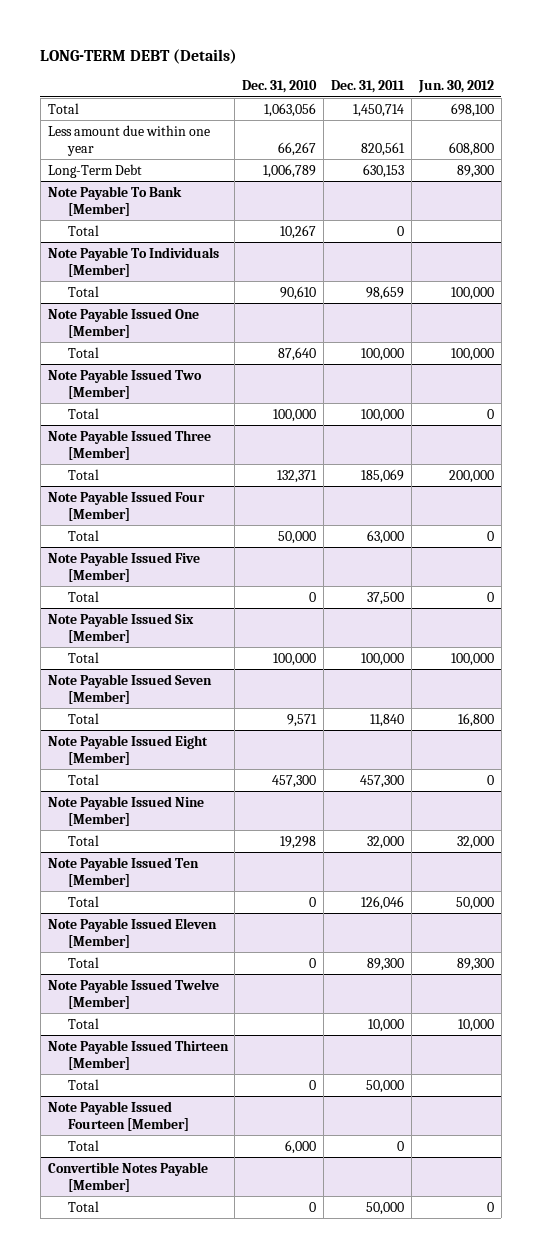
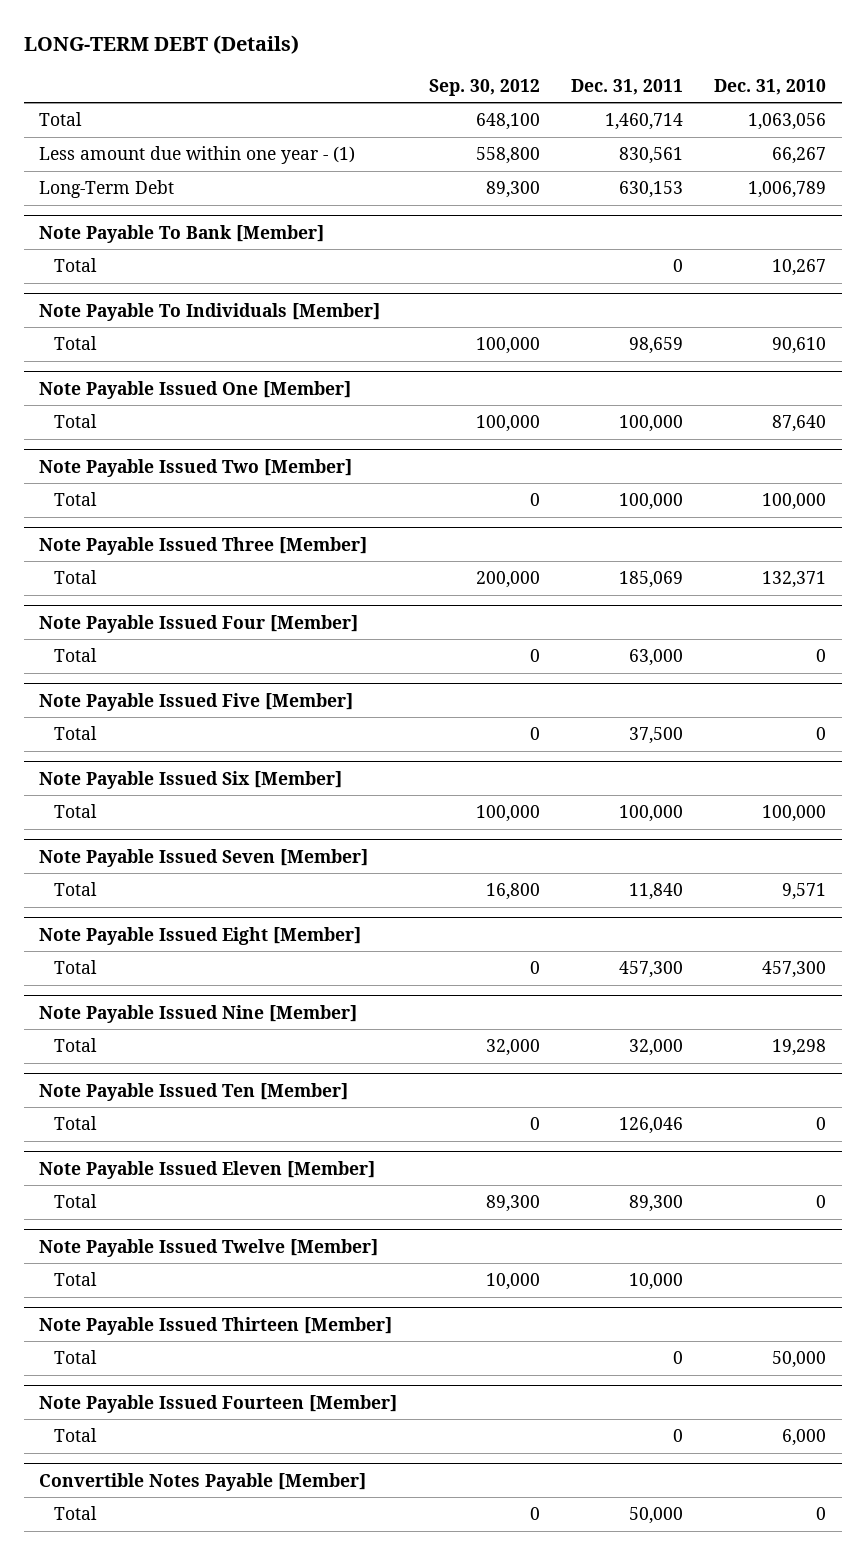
[417,80,494,94] Jun. 30, 2012 -> none
none -> [428,78,540,96] Sep. 30, 2012
[352,103,404,117] 1,450,714 -> [604,113,683,131] 1,460,714
[47,124,210,156] Less amount due within one year -> [39,146,356,165] Less amount due within one year - (1)
[360,141,405,156] 820,561 -> [618,147,683,165] 830,561
[278,530,317,544] 50,000 -> [816,649,827,663] 0
[309,1079,317,1090] 0 -> [772,1351,827,1369] 50,000
[365,1079,404,1093] 50,000 -> [672,1351,683,1365] 0

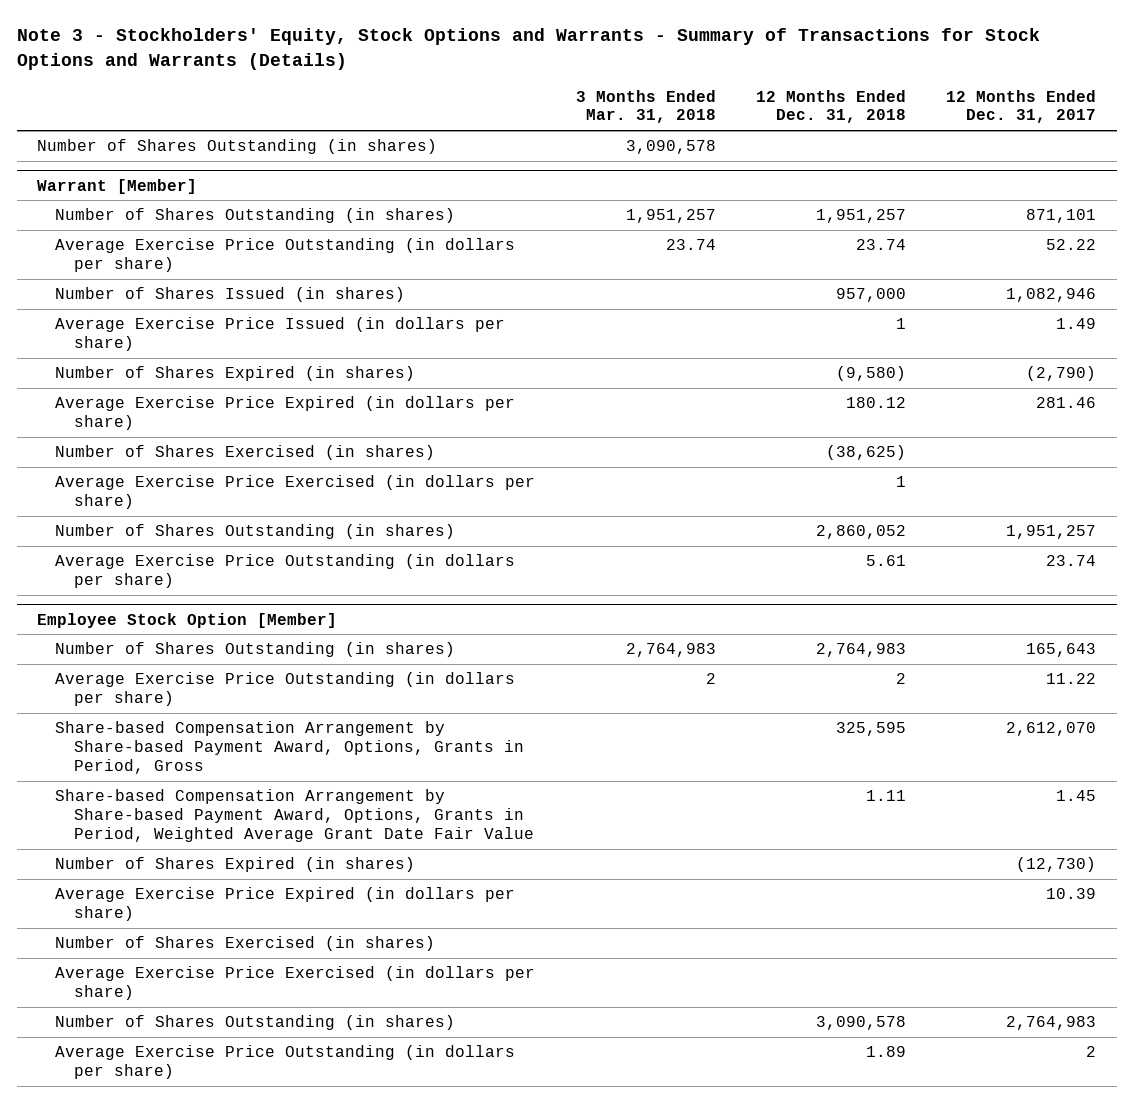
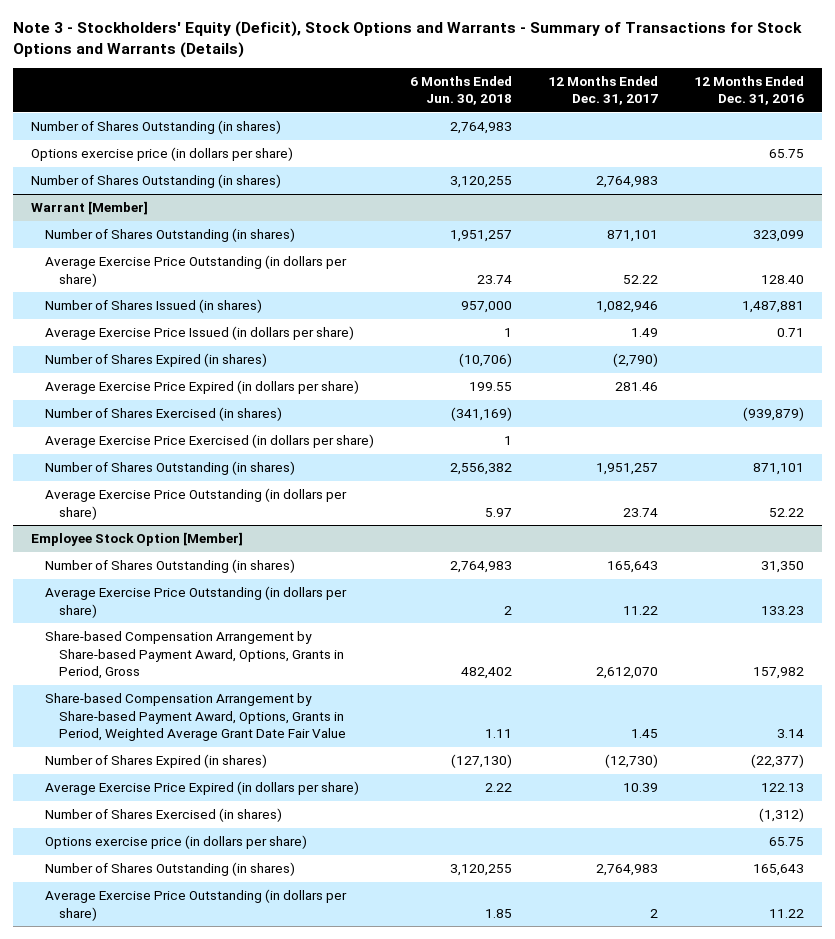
[16,28,1040,70] Note 3 - Stockholders' Equity, Stock Options and Warrants - Summary of Transactions for Stock Options and Warrants (Details) -> [12,21,802,59] Note 3 - Stockholders' Equity (Deficit), Stock Options and Warrants - Summary of Transactions for Stock Options and Warrants (Details)
[575,89,716,124] 3 Months Ended Mar. 31, 2018 -> none
[756,89,907,124] 12 Months Ended Dec. 31, 2018 -> none
none -> [410,75,513,106] 6 Months Ended Jun. 30, 2018
none -> [694,75,805,106] 12 Months Ended Dec. 31, 2016
none -> [30,147,293,162] Options exercise price (in dollars per share)
none -> [30,174,281,189] Number of Shares Outstanding (in shares)
[55,966,536,1001] Average Exercise Price Exercised (in dollars per share) -> [44,835,307,850] Options exercise price (in dollars per share)

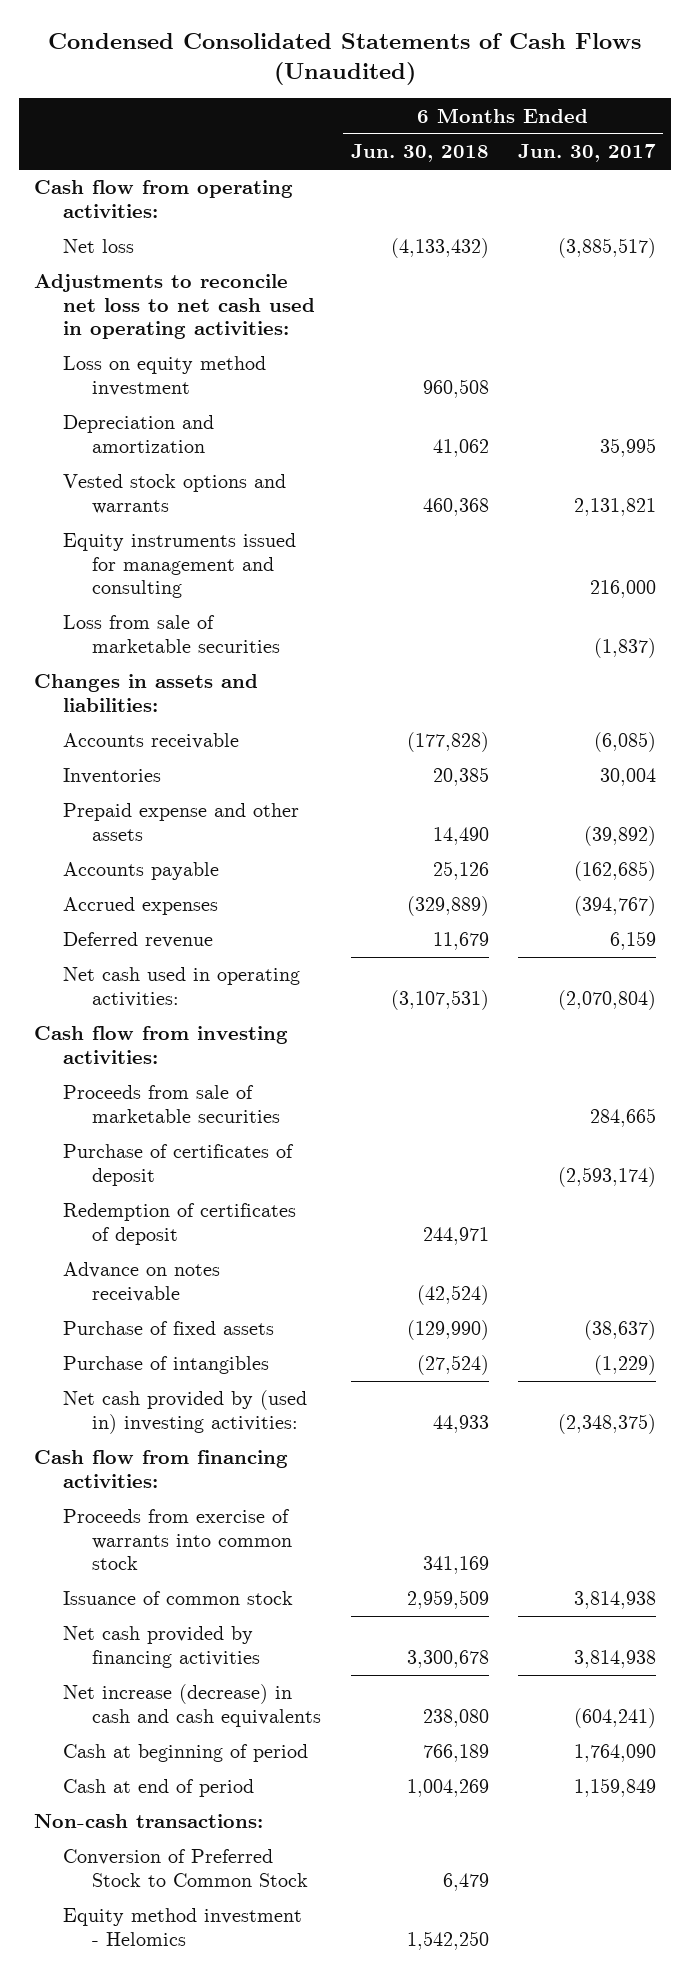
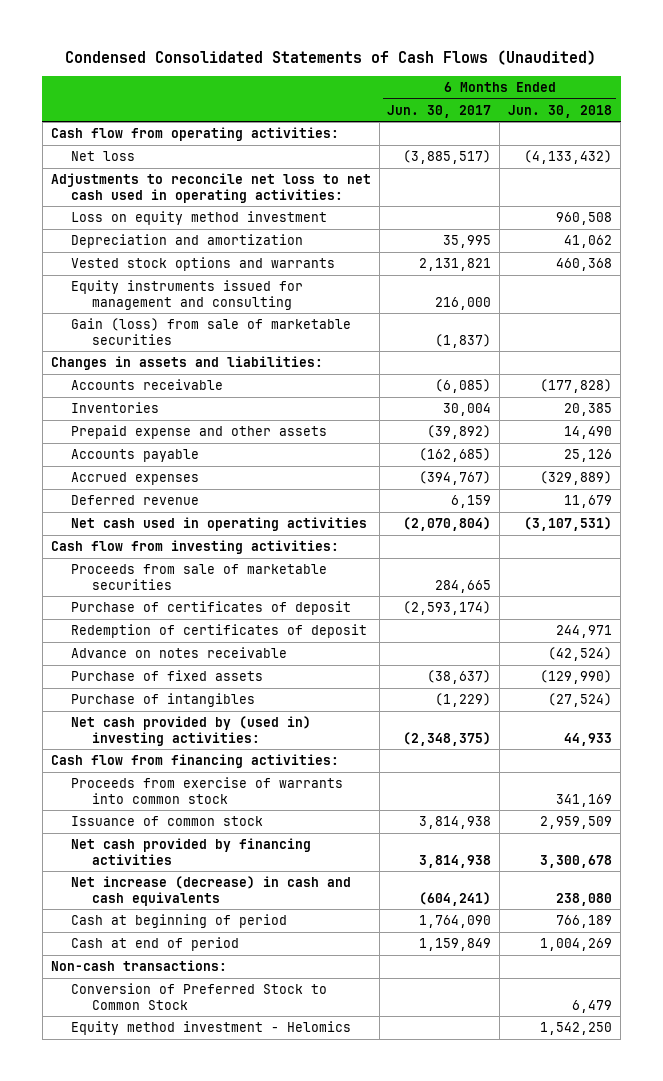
[63,615,281,653] Loss from sale of marketable securities -> [71,318,352,345] Gain (loss) from sale of marketable securities
[63,967,301,1007] Net cash used in operating activities: -> [71,517,368,532] Net cash used in operating activities

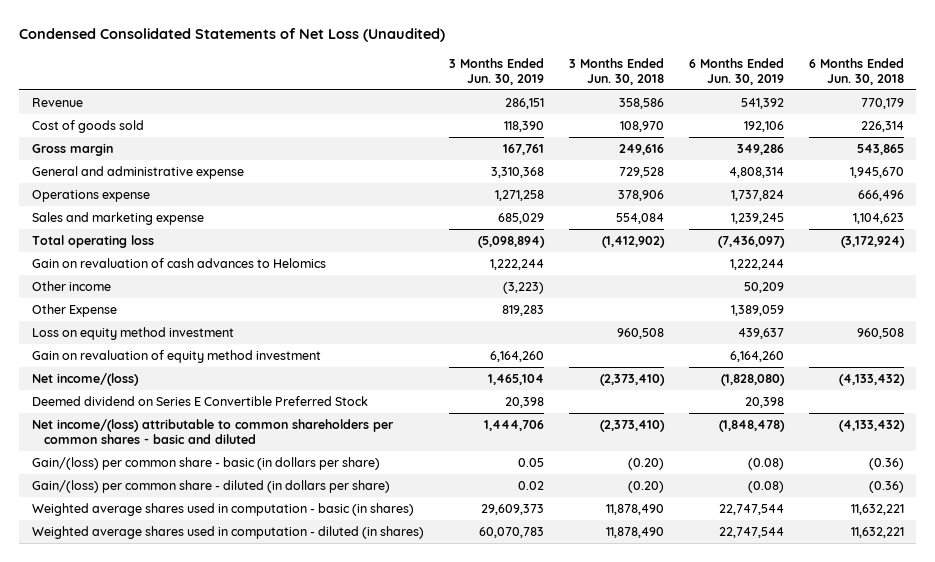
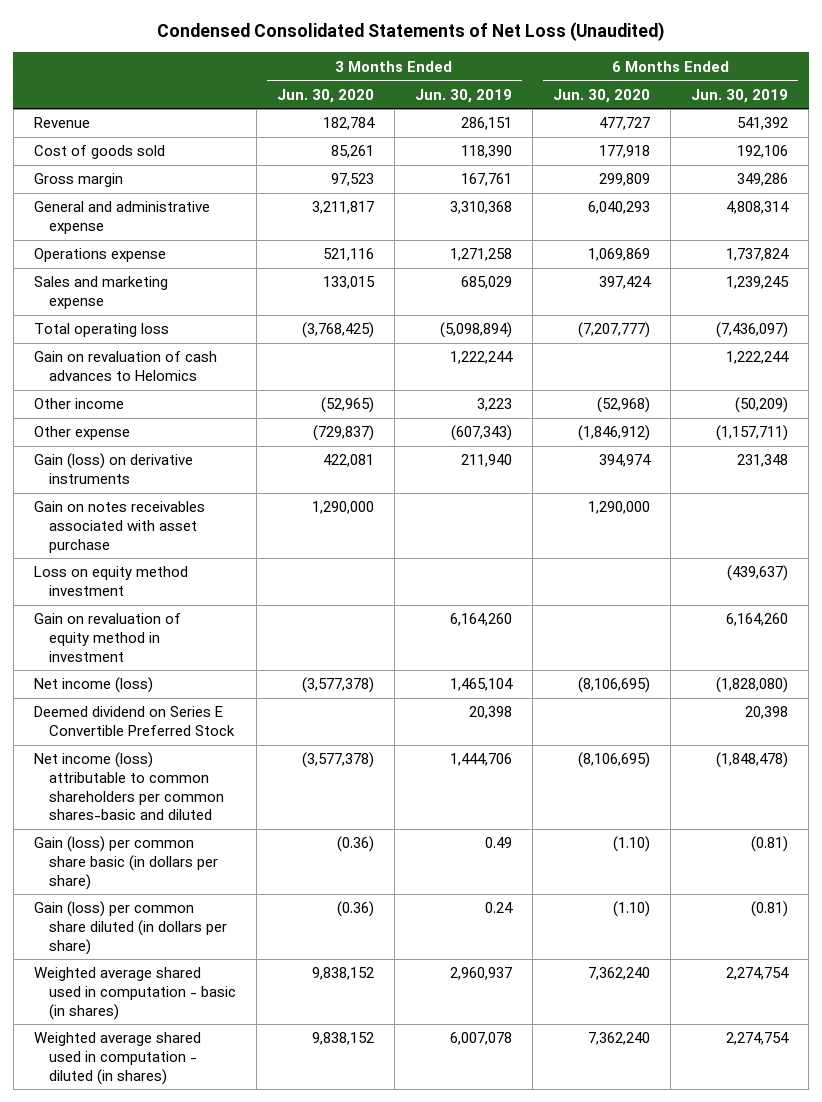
[568,57,664,85] 3 Months Ended Jun. 30, 2018 -> none
[808,57,904,85] 6 Months Ended Jun. 30, 2018 -> none
none -> [276,88,374,103] Jun. 30, 2020
none -> [553,88,651,103] Jun. 30, 2020
[502,281,544,294] (3,223) -> [477,398,513,412] 3,223
[743,281,784,293] 50,209 -> [735,397,789,414] (50,209)
[31,303,117,317] Other Expense -> [33,426,130,441] Other expense
[501,304,544,316] 819,283 -> [451,425,513,442] (607,343)
[730,304,784,316] 1,389,059 -> [716,425,789,442] (1,157,711)
none -> [33,453,193,484] Gain (loss) on derivative instruments
none -> [33,501,205,553] Gain on notes receivables associated with asset purchase
[737,327,784,339] 439,637 -> [727,565,789,582] (439,637)
[31,349,321,363] Gain on revaluation of equity method investment -> [33,613,181,662] Gain on revaluation of equity method in investment
[31,372,139,386] Net income/(loss) -> [33,677,153,694] Net income (loss)
[31,418,394,445] Net income/(loss) attributable to common shareholders per common shares - basic and diluted -> [33,752,224,821] Net income (loss) attributable to common shareholders per common shares-basic and diluted
[31,456,380,470] Gain/(loss) per common share - basic (in dollars per share) -> [33,836,218,890] Gain (loss) per common share basic (in dollars per share)
[517,457,544,467] 0.05 -> [485,837,513,849] 0.49
[747,457,784,470] (0.08) -> [751,836,789,853] (0.81)
[31,479,390,493] Gain/(loss) per common share - diluted (in dollars per share) -> [33,901,227,955] Gain (loss) per common share diluted (in dollars per share)
[517,480,544,490] 0.02 -> [485,902,514,914] 0.24
[747,480,784,493] (0.08) -> [751,901,789,918] (0.81)
[31,502,414,516] Weighted average shares used in computation - basic (in shares) -> [33,967,236,1020] Weighted average shared used in computation - basic (in shares)
[480,503,544,515] 29,609,373 -> [450,967,513,981] 2,960,937
[718,503,784,515] 22,747,544 -> [726,967,790,981] 2,274,754
[31,525,424,539] Weighted average shares used in computation - diluted (in shares) -> [33,1032,201,1085] Weighted average shared used in computation - diluted (in shares)
[478,526,544,538] 60,070,783 -> [450,1032,513,1046] 6,007,078
[718,526,784,538] 22,747,544 -> [726,1032,790,1046] 2,274,754

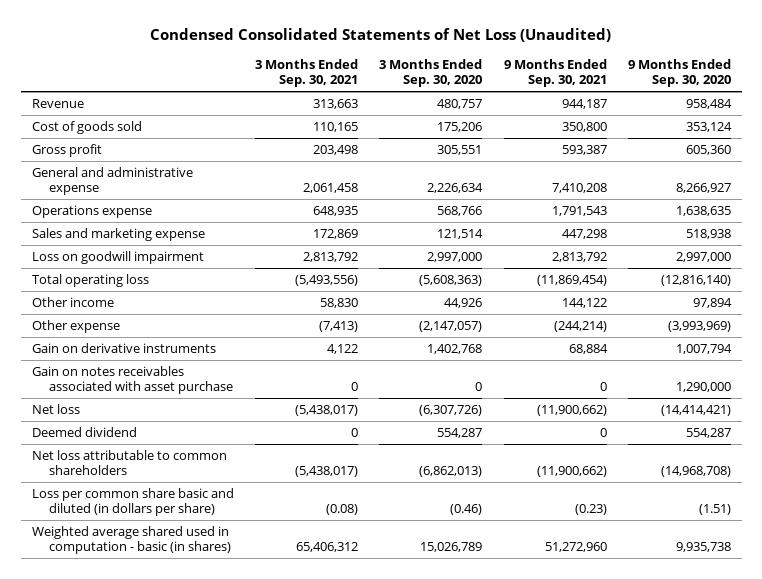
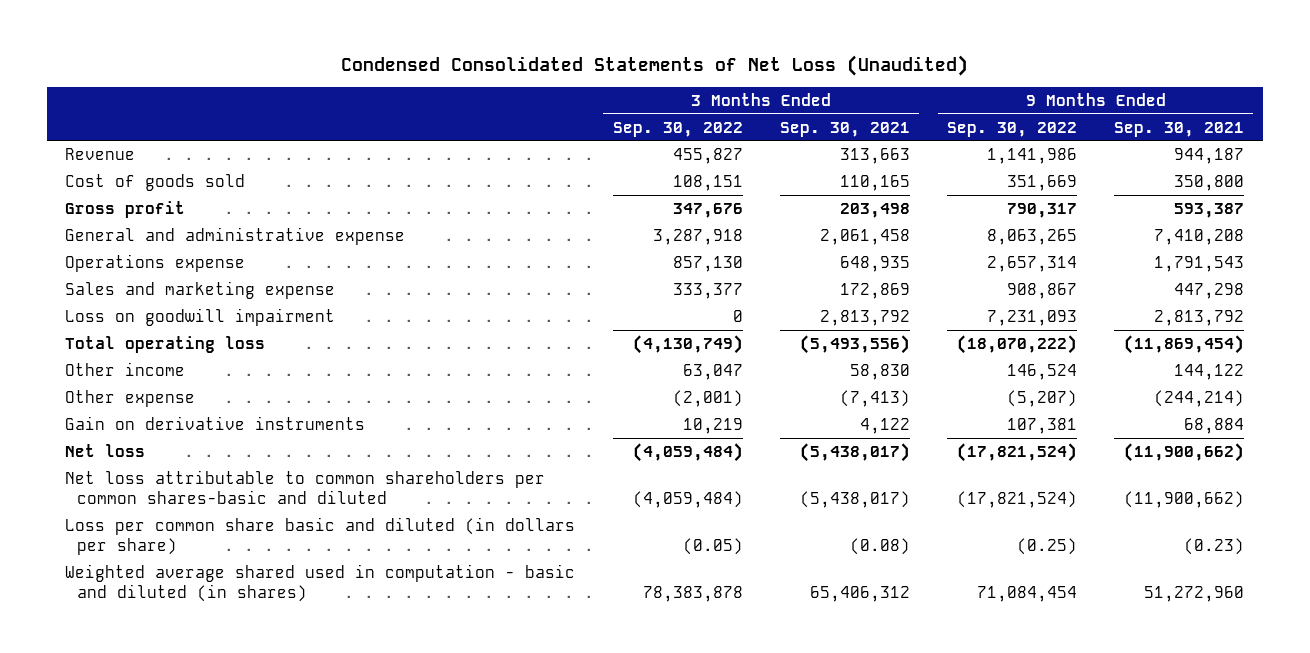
[379,58,483,88] 3 Months Ended Sep. 30, 2020 -> none
[627,58,731,88] 9 Months Ended Sep. 30, 2020 -> none
none -> [612,121,743,137] Sep. 30, 2022
none -> [946,121,1077,137] Sep. 30, 2022
[31,365,233,395] Gain on notes receivables associated with asset purchase -> none
[31,426,137,437] Deemed dividend -> none
[31,449,227,476] Net loss attributable to common shareholders -> [65,469,546,504] Net loss attributable to common shareholders per common shares-basic and diluted
[31,525,231,555] Weighted average shared used in computation - basic (in shares) -> [65,563,576,602] Weighted average shared used in computation - basic and diluted (in shares)

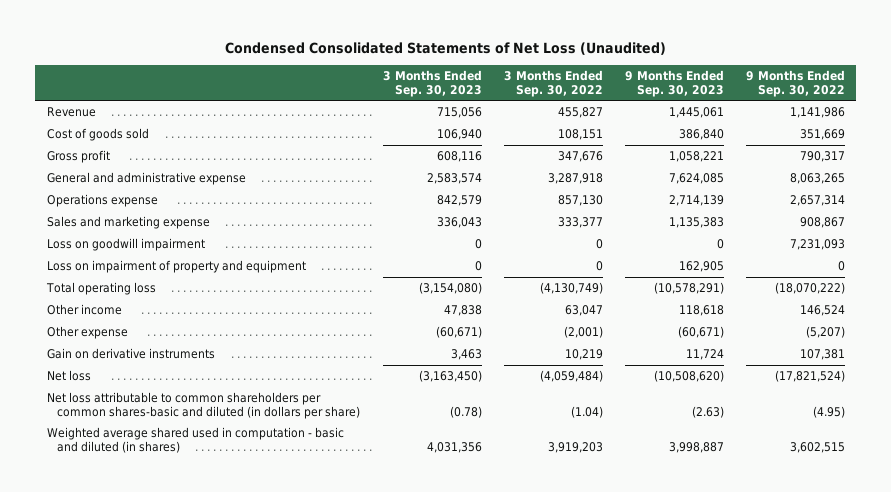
[779,121,910,137] Sep. 30, 2021 -> none
[1114,121,1245,137] Sep. 30, 2021 -> none
none -> [382,70,482,97] 3 Months Ended Sep. 30, 2023
none -> [624,70,724,97] 9 Months Ended Sep. 30, 2023
none -> [46,260,306,274] Loss on impairment of property and equipment
[65,469,546,504] Net loss attributable to common shareholders per common shares-basic and diluted -> none
[65,516,576,555] Loss per common share basic and diluted (in dollars per share) -> [46,392,361,419] Net loss attributable to common shareholders per common shares-basic and diluted (in dollars per share)
[682,537,743,555] (0.05) -> [570,405,603,418] (1.04)
[1016,537,1077,555] (0.25) -> [812,405,845,418] (4.95)
[642,585,743,602] 78,383,878 -> [547,441,603,453] 3,919,203
[976,585,1077,602] 71,084,454 -> [789,441,845,453] 3,602,515

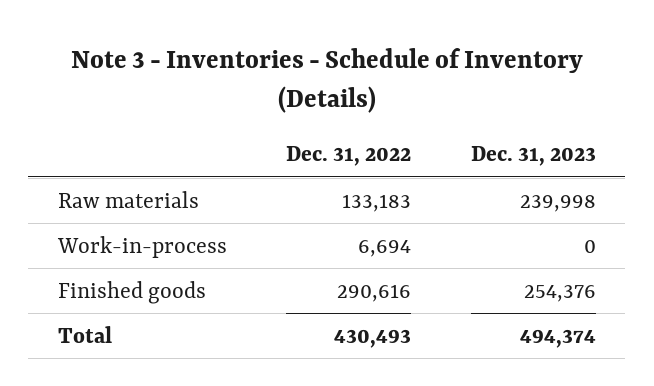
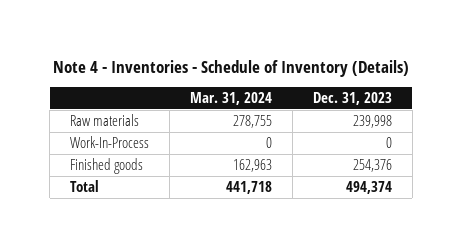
[70,47,583,113] Note 3 - Inventories - Schedule of Inventory (Details) -> [53,59,410,77] Note 4 - Inventories - Schedule of Inventory (Details)
[286,146,412,167] Dec. 31, 2022 -> none
none -> [190,92,273,106] Mar. 31, 2024
[57,235,228,258] Work-in-process -> [70,136,150,149] Work-In-Process

